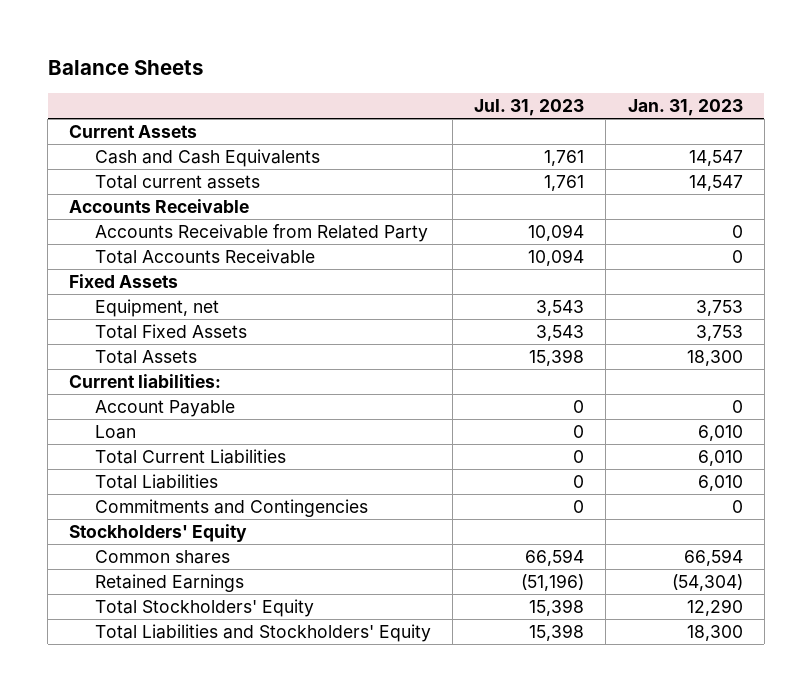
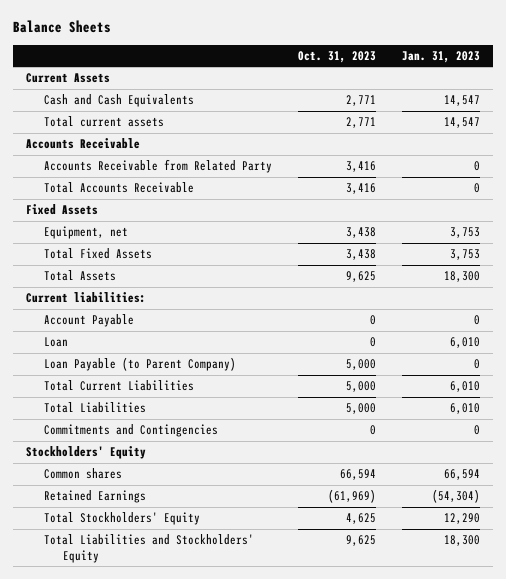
[474,98,585,116] Jul. 31, 2023 -> none
none -> [298,50,377,63] Oct. 31, 2023
none -> [44,357,237,372] Loan Payable (to Parent Company)

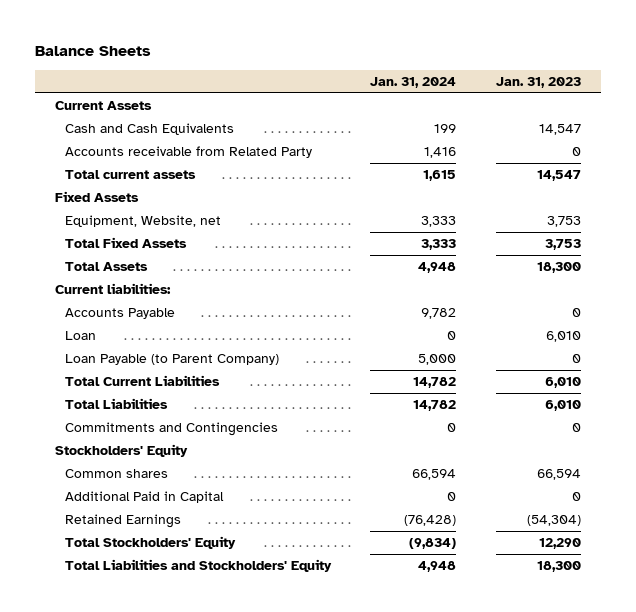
[298,50,377,63] Oct. 31, 2023 -> none
none -> [370,77,457,89] Jan. 31, 2024
none -> [64,146,312,159] Accounts receivable from Related Party
[25,138,140,150] Accounts Receivable -> none
[44,159,273,174] Accounts Receivable from Related Party -> none
[44,182,195,194] Total Accounts Receivable -> none
[44,226,129,240] Equipment, net -> [64,215,221,228] Equipment, Website, net
[44,314,135,328] Account Payable -> [64,308,175,320] Accounts Payable
none -> [64,491,224,504] Additional Paid in Capital

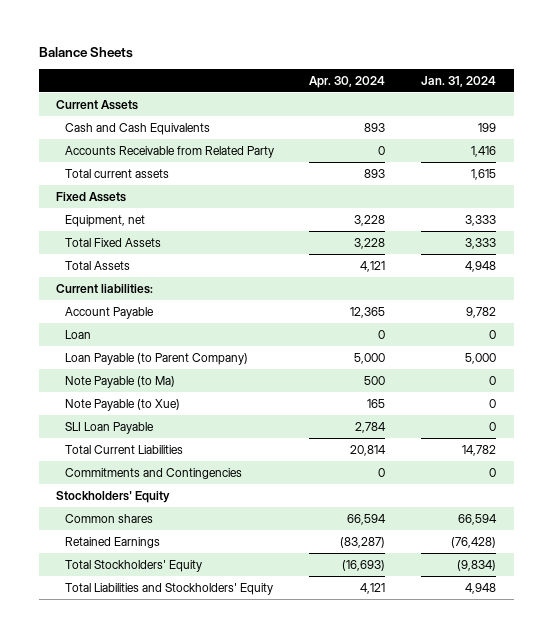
[496,77,582,89] Jan. 31, 2023 -> none
none -> [309,75,386,88] Apr. 30, 2024
[64,146,312,159] Accounts receivable from Related Party -> [64,145,274,158] Accounts Receivable from Related Party
[64,215,221,228] Equipment, Website, net -> [64,214,145,227] Equipment, net
[64,308,175,320] Accounts Payable -> [64,306,154,319] Account Payable
none -> [64,375,175,388] Note Payable (to Ma)
none -> [64,398,180,411] Note Payable (to Xue)
none -> [64,421,154,434] SLI Loan Payable
[64,398,168,410] Total Liabilities -> none
[64,491,224,504] Additional Paid in Capital -> none

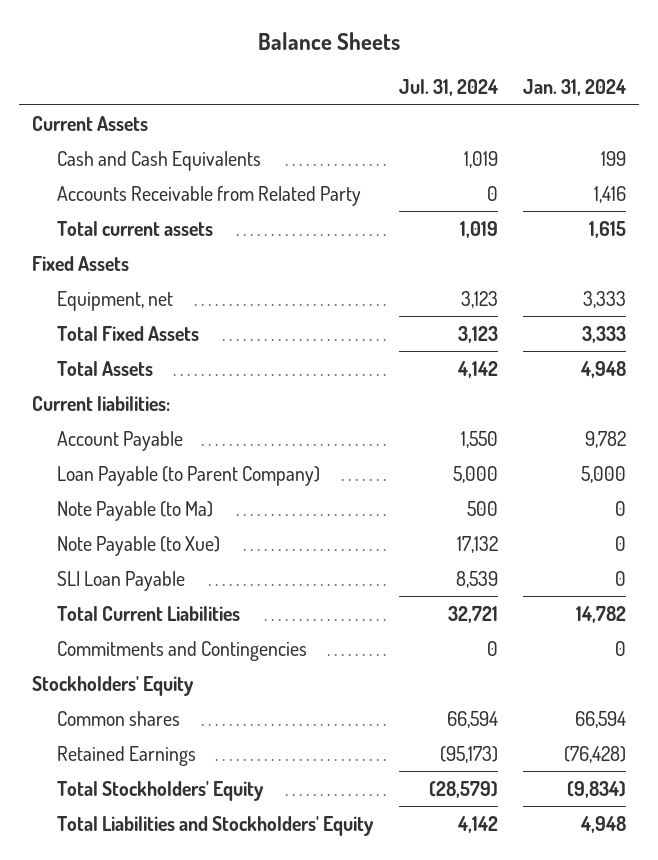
[309,75,386,88] Apr. 30, 2024 -> none
none -> [398,79,498,97] Jul. 31, 2024
[64,329,91,339] Loan -> none

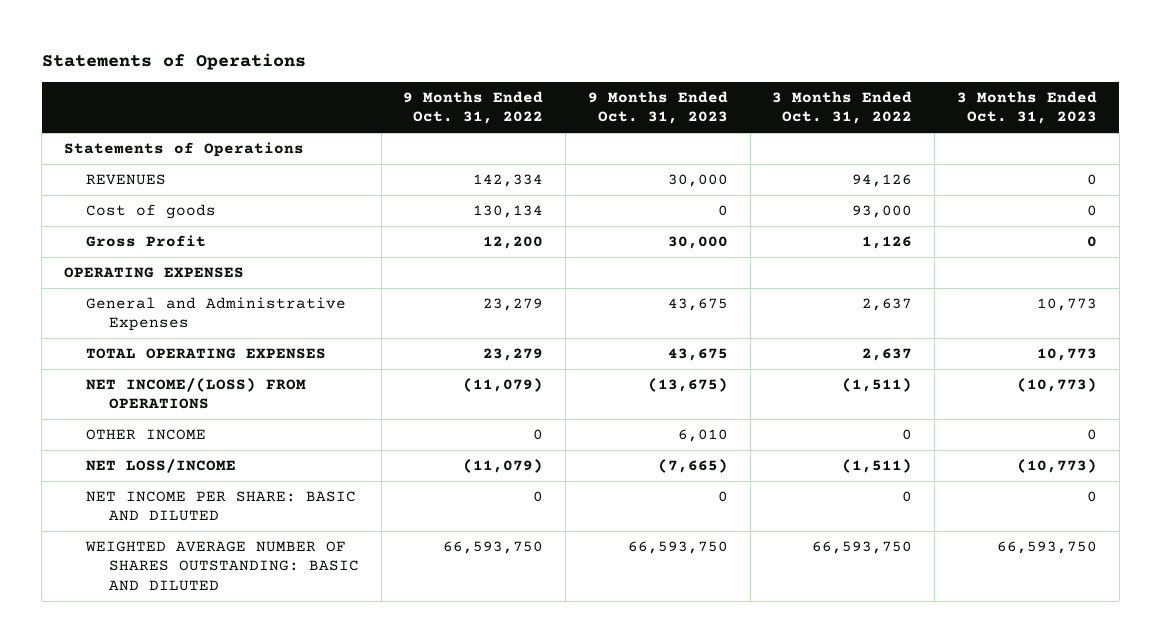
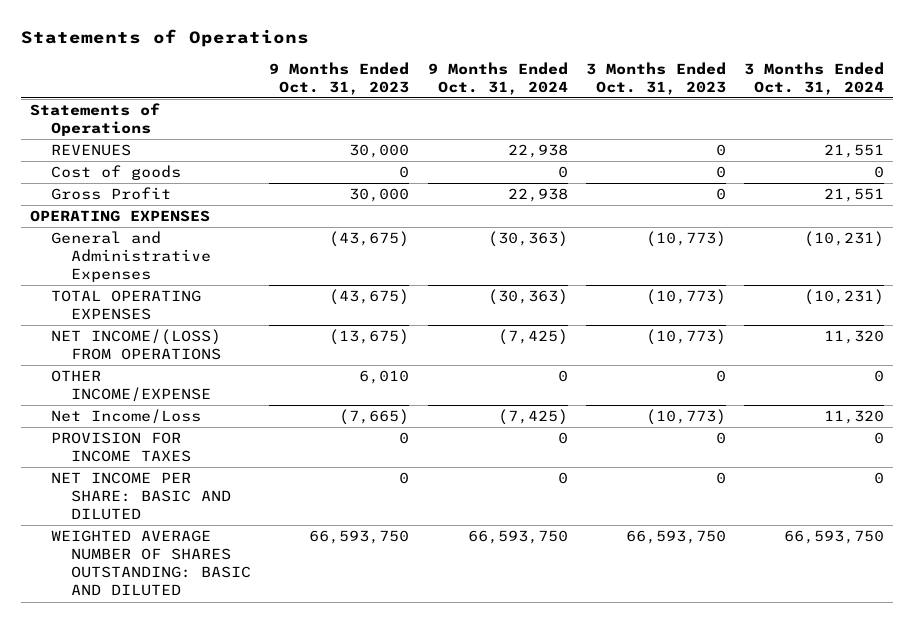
[403,91,544,125] 9 Months Ended Oct. 31, 2022 -> none
[772,91,913,125] 3 Months Ended Oct. 31, 2022 -> none
none -> [427,61,568,95] 9 Months Ended Oct. 31, 2024
none -> [743,61,884,95] 3 Months Ended Oct. 31, 2024
[667,298,728,312] 43,675 -> [329,231,410,248] (43,675)
[1037,298,1098,312] 10,773 -> [645,231,726,248] (10,773)
[667,348,728,362] 43,675 -> [329,289,410,306] (43,675)
[1037,348,1098,362] 10,773 -> [645,289,726,306] (10,773)
[86,429,207,441] OTHER INCOME -> [50,370,212,403] OTHER INCOME/EXPENSE
[86,459,237,474] NET LOSS/INCOME -> [50,409,201,425] Net Income/Loss
none -> [50,432,192,463] PROVISION FOR INCOME TAXES

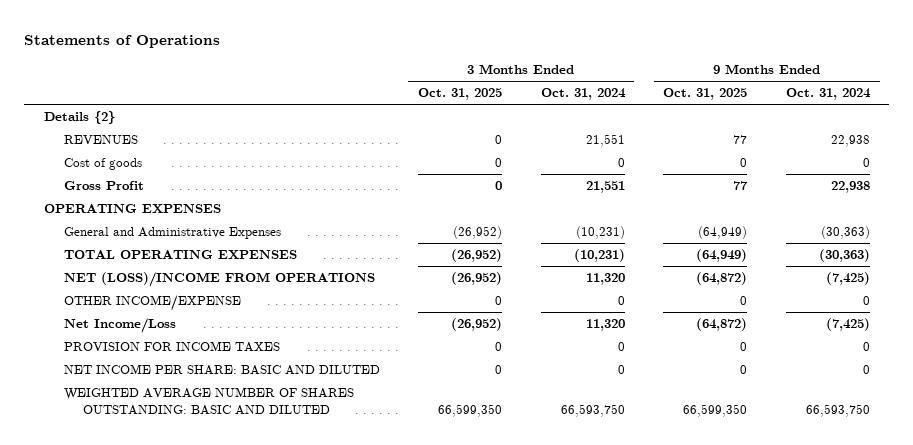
[269,61,410,95] 9 Months Ended Oct. 31, 2023 -> none
[585,61,726,95] 3 Months Ended Oct. 31, 2023 -> none
none -> [418,88,503,101] Oct. 31, 2025
none -> [663,88,748,101] Oct. 31, 2025
[30,103,161,137] Statements of Operations -> [43,111,115,125] Details {2}
[50,329,222,361] NET INCOME/(LOSS) FROM OPERATIONS -> [63,272,375,288] NET (LOSS)/INCOME FROM OPERATIONS

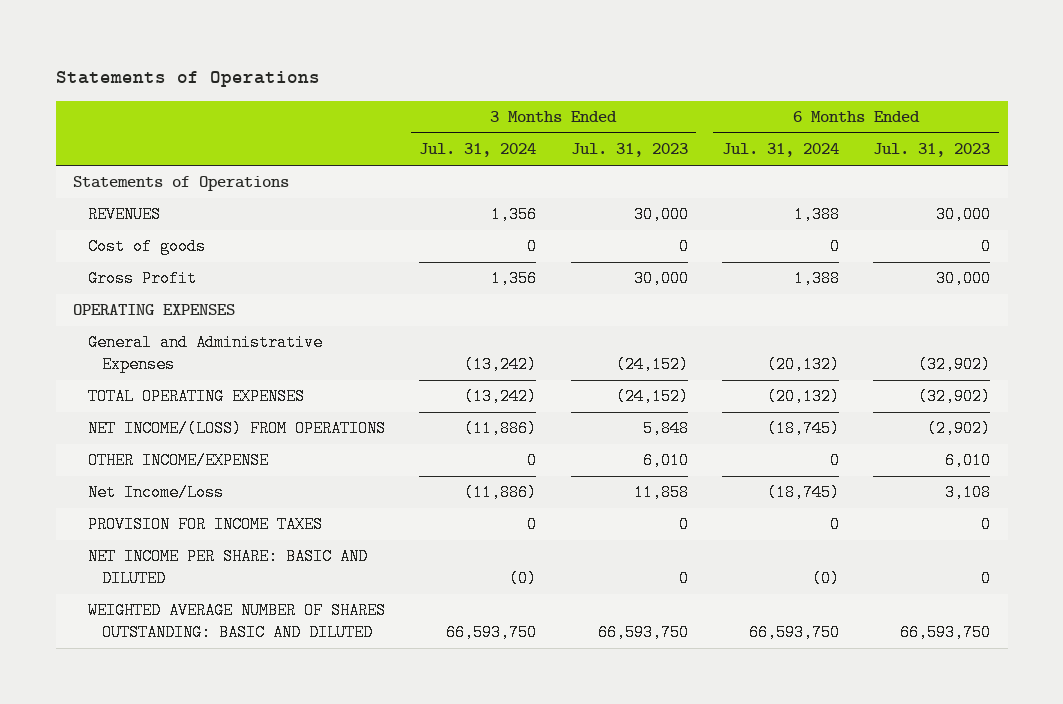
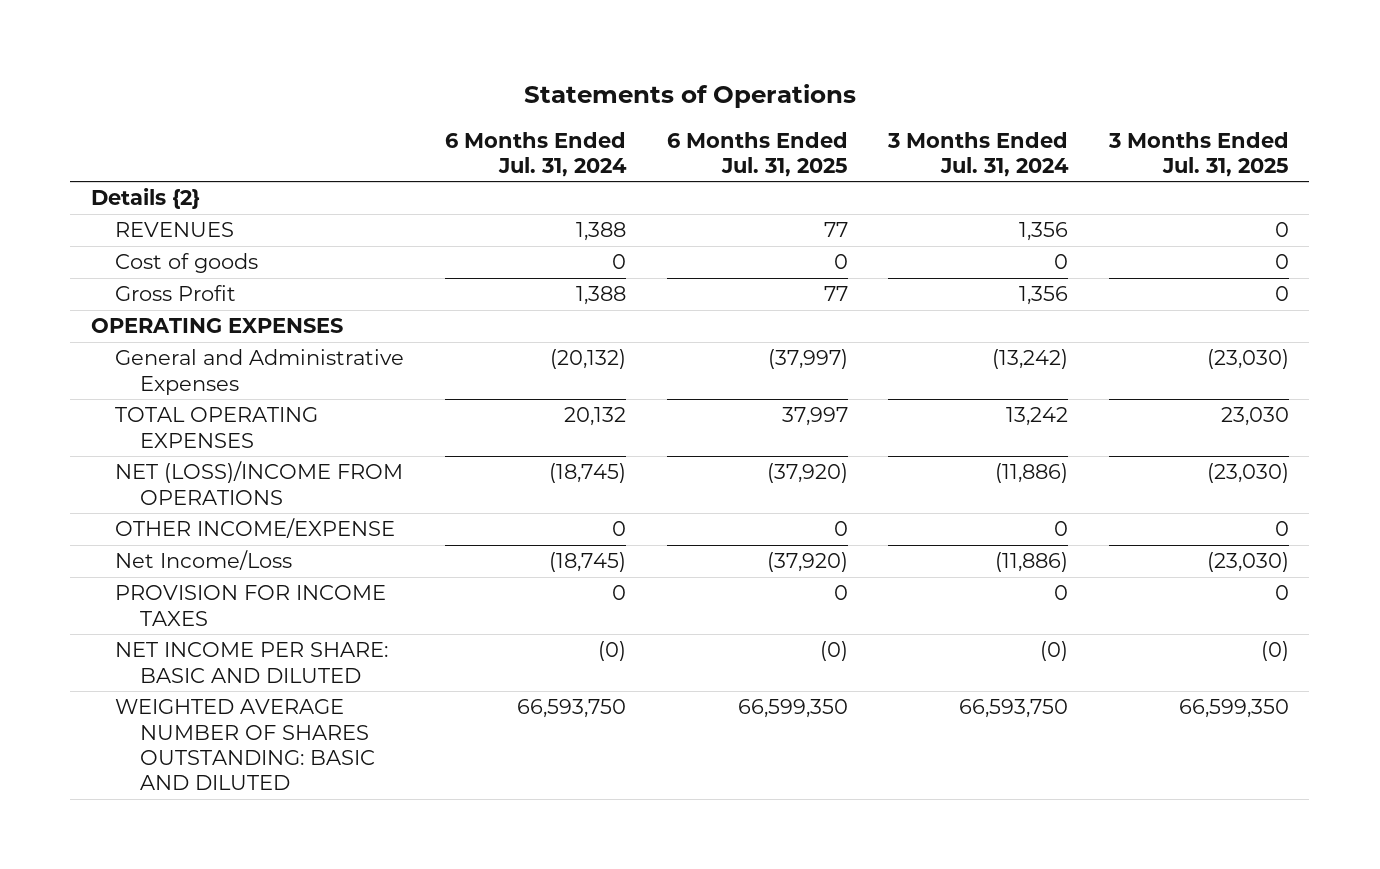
[570,143,688,158] Jul. 31, 2023 -> none
[873,143,991,158] Jul. 31, 2023 -> none
none -> [666,131,848,178] 6 Months Ended Jul. 31, 2025
none -> [1108,131,1290,178] 3 Months Ended Jul. 31, 2025
[73,176,290,192] Statements of Operations -> [90,188,200,210] Details {2}
[464,388,538,406] (13,242) -> [1006,407,1069,427] 13,242
[766,388,840,406] (20,132) -> [564,407,627,427] 20,132
[87,420,386,438] NET INCOME/(LOSS) FROM OPERATIONS -> [115,461,404,505] NET (LOSS)/INCOME FROM OPERATIONS

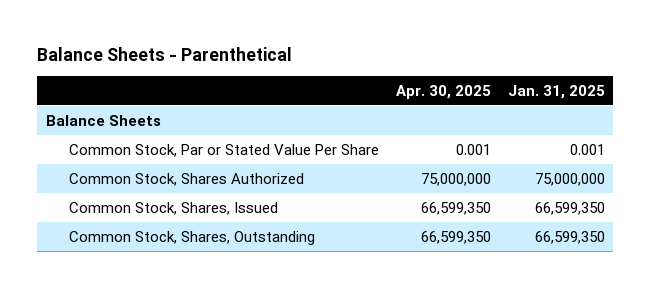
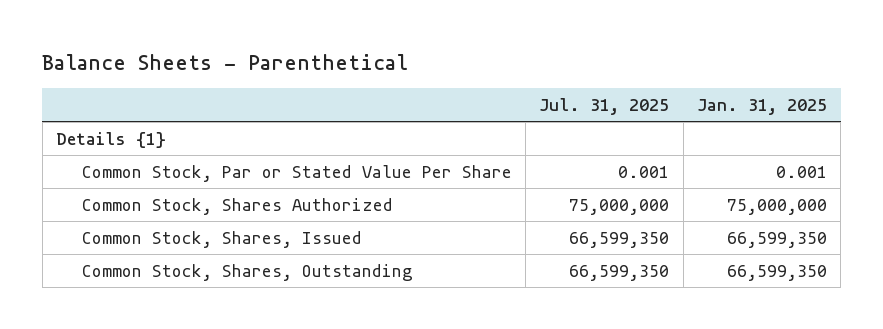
[396,84,492,99] Apr. 30, 2025 -> none
none -> [539,98,670,116] Jul. 31, 2025
[45,114,161,126] Balance Sheets -> [55,131,166,148] Details {1}

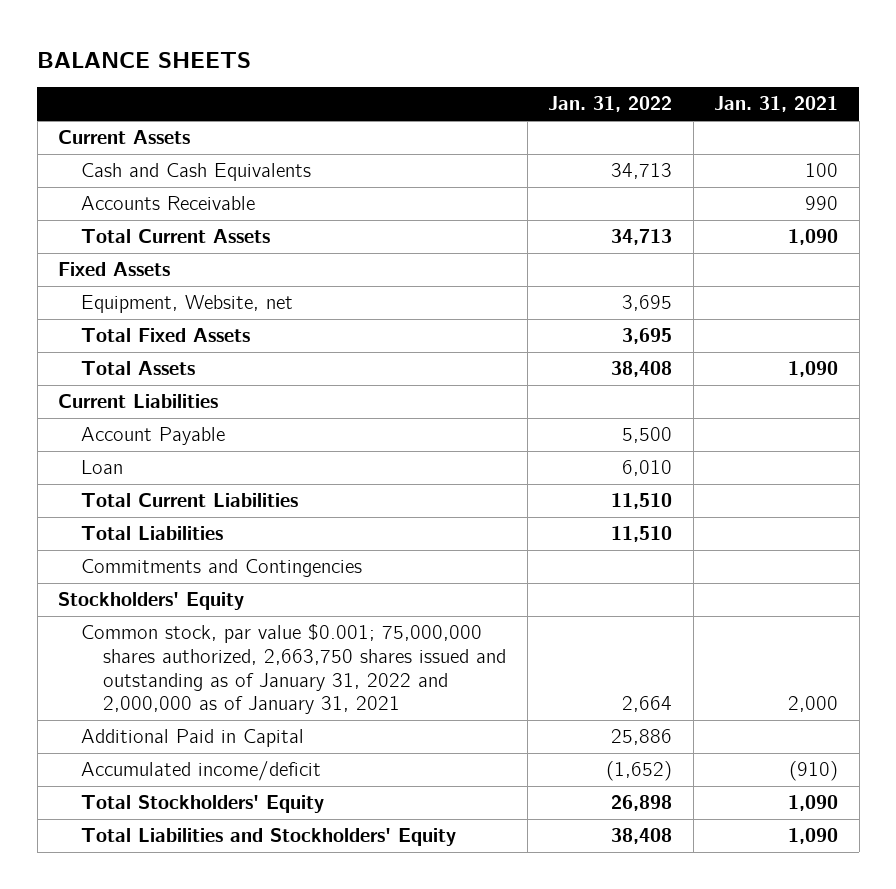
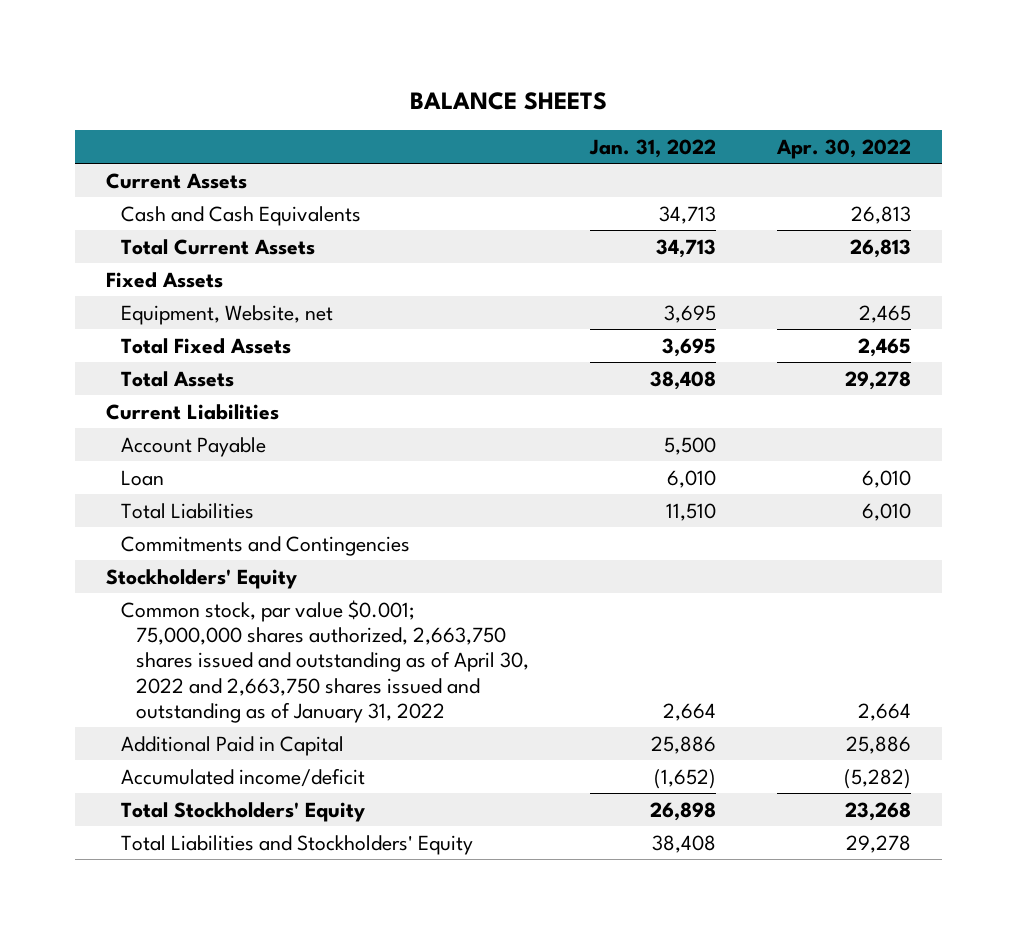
[714,96,839,113] Jan. 31, 2021 -> none
none -> [776,138,912,159] Apr. 30, 2022
[80,196,255,211] Accounts Receivable -> none
[80,493,298,508] Total Current Liabilities -> none
[80,624,507,715] Common stock, par value $0.001; 75,000,000 shares authorized, 2,663,750 shares issued and outstanding as of January 31, 2022 and 2,000,000 as of January 31, 2021 -> [121,599,530,723] Common stock, par value $0.001; 75,000,000 shares authorized, 2,663,750 shares issued and outstanding as of April 30, 2022 and 2,663,750 shares issued and outstanding as of January 31, 2022

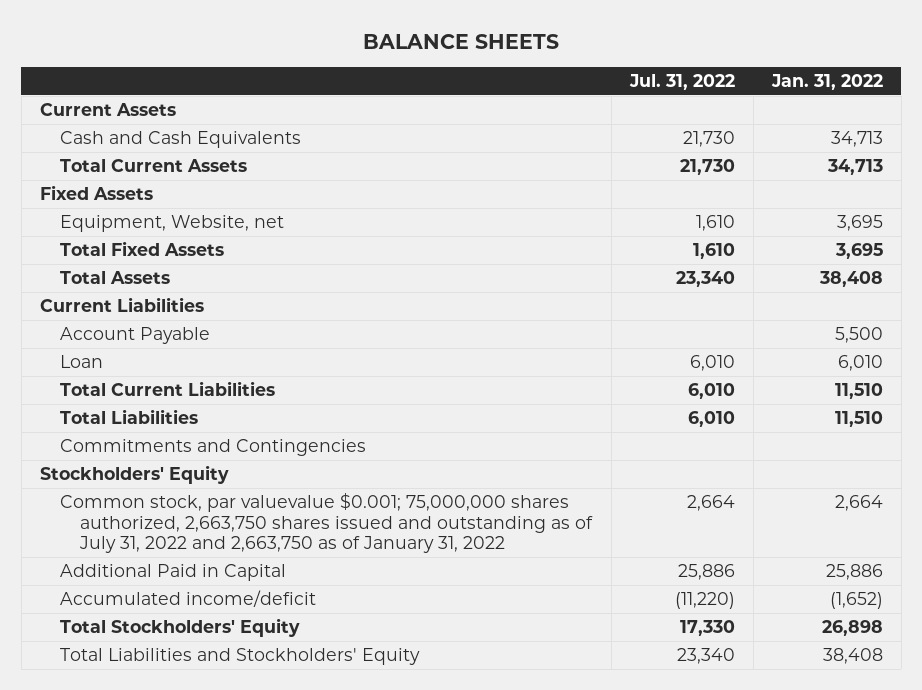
[776,138,912,159] Apr. 30, 2022 -> none
none -> [628,73,735,90] Jul. 31, 2022
none -> [60,381,276,397] Total Current Liabilities
[121,599,530,723] Common stock, par value $0.001; 75,000,000 shares authorized, 2,663,750 shares issued and outstanding as of April 30, 2022 and 2,663,750 shares issued and outstanding as of January 31, 2022 -> [60,493,594,554] Common stock, par valuevalue $0.001; 75,000,000 shares authorized, 2,663,750 shares issued and outstanding as of July 31, 2022 and 2,663,750 as of January 31, 2022

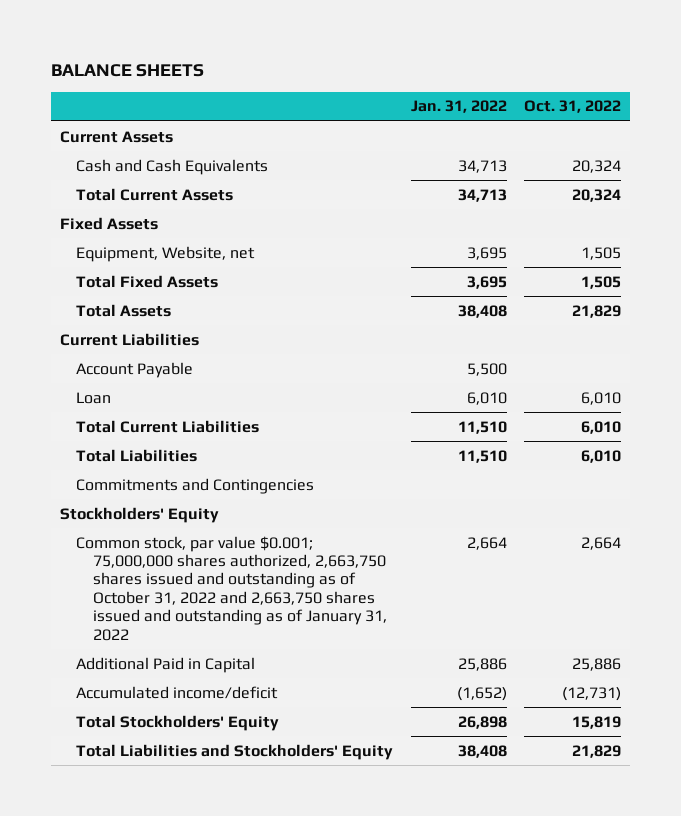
[628,73,735,90] Jul. 31, 2022 -> none
none -> [524,100,622,114] Oct. 31, 2022
[60,493,594,554] Common stock, par valuevalue $0.001; 75,000,000 shares authorized, 2,663,750 shares issued and outstanding as of July 31, 2022 and 2,663,750 as of January 31, 2022 -> [76,535,387,641] Common stock, par value $0.001; 75,000,000 shares authorized, 2,663,750 shares issued and outstanding as of October 31, 2022 and 2,663,750 shares issued and outstanding as of January 31, 2022

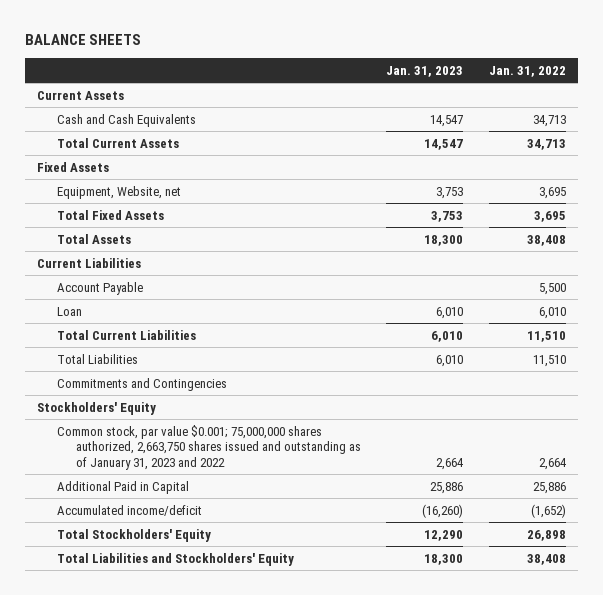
[524,100,622,114] Oct. 31, 2022 -> none
none -> [386,65,464,77] Jan. 31, 2023
[76,535,387,641] Common stock, par value $0.001; 75,000,000 shares authorized, 2,663,750 shares issued and outstanding as of October 31, 2022 and 2,663,750 shares issued and outstanding as of January 31, 2022 -> [56,424,361,470] Common stock, par value $0.001; 75,000,000 shares authorized, 2,663,750 shares issued and outstanding as of January 31, 2023 and 2022

